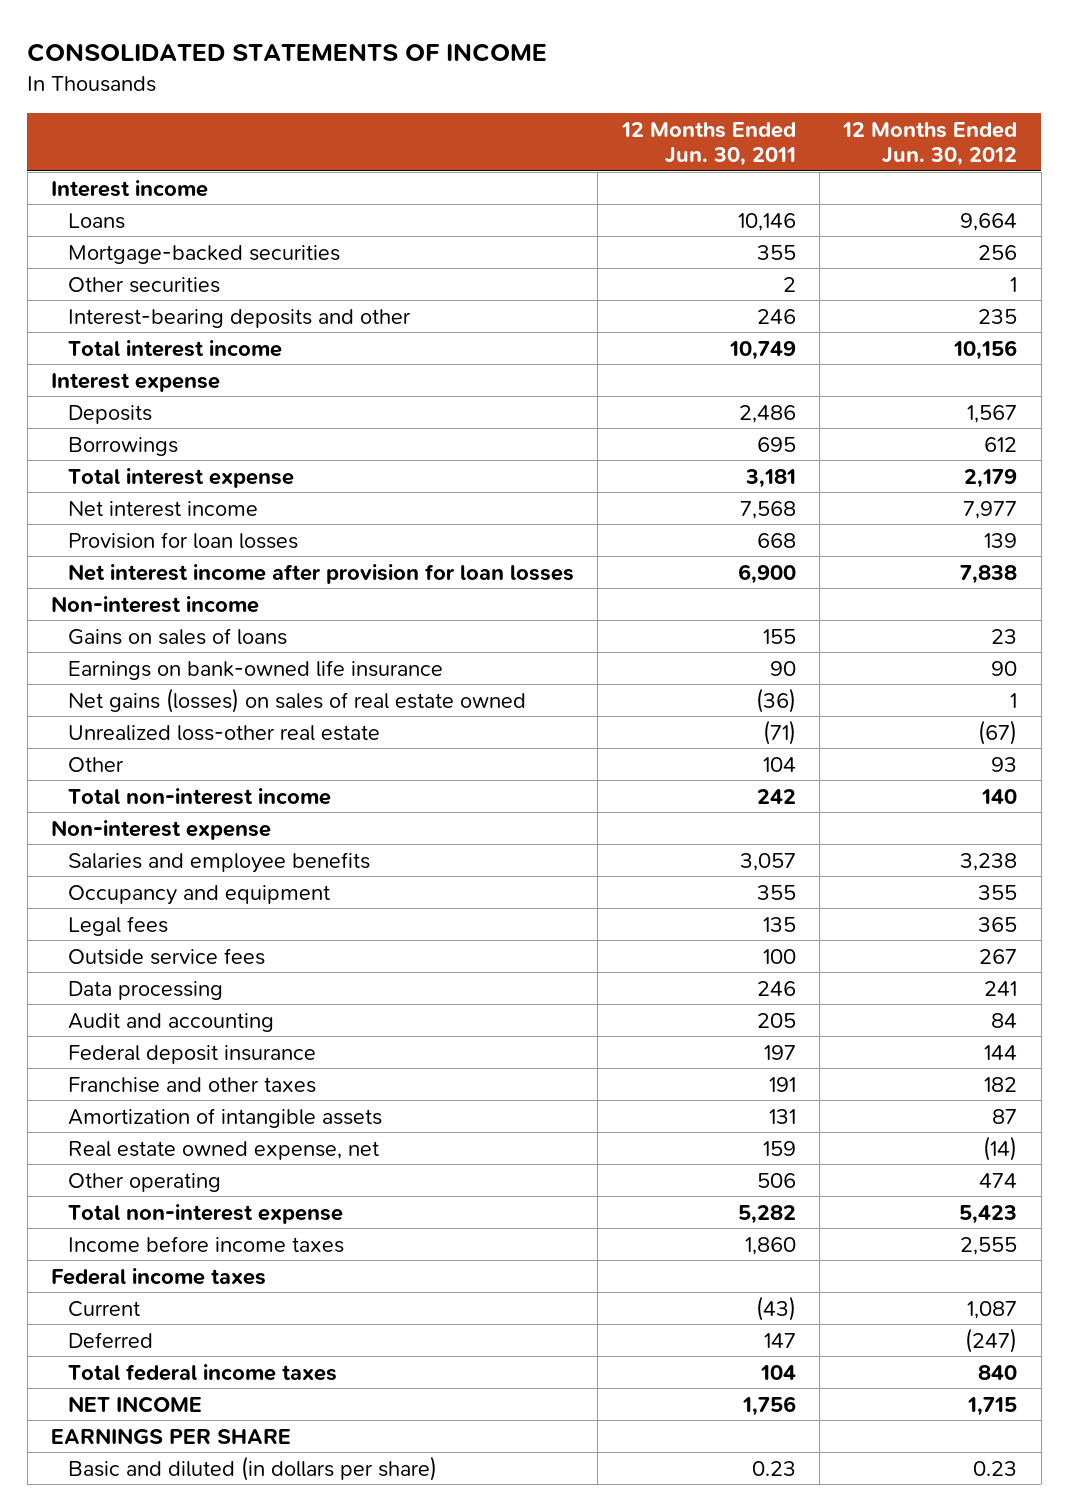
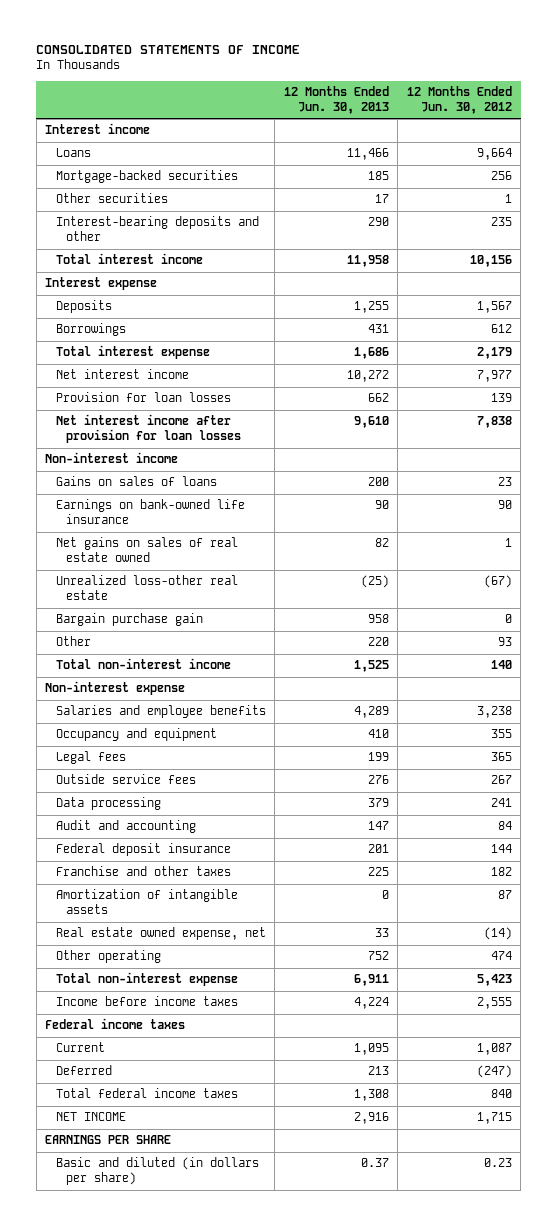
[620,121,796,167] 12 Months Ended Jun. 30, 2011 -> none
none -> [283,86,389,115] 12 Months Ended Jun. 30, 2013
[67,687,526,713] Net gains (losses) on sales of real estate owned -> [55,537,238,563] Net gains on sales of real estate owned
none -> [55,613,203,627] Bargain purchase gain

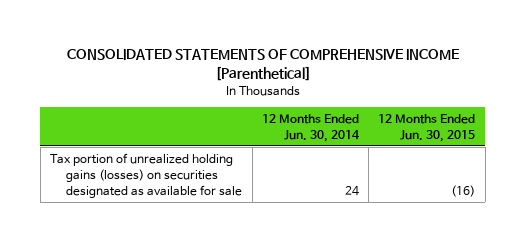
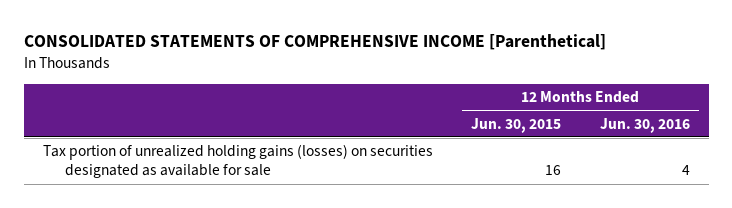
[261,113,360,142] 12 Months Ended Jun. 30, 2014 -> none
none -> [599,117,690,133] Jun. 30, 2016
[451,184,476,197] (16) -> [545,165,562,176] 16

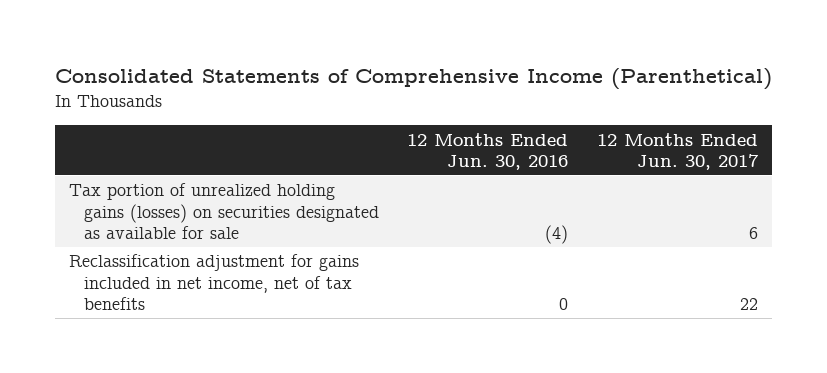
[23,34,606,51] CONSOLIDATED STATEMENTS OF COMPREHENSIVE INCOME [Parenthetical] -> [54,67,772,90] Consolidated Statements of Comprehensive Income (Parenthetical)
[471,117,562,133] Jun. 30, 2015 -> none
none -> [596,132,759,170] 12 Months Ended Jun. 30, 2017
[681,165,690,176] 4 -> [545,224,569,244] (4)
none -> [68,254,359,310] Reclassification adjustment for gains included in net income, net of tax benefits

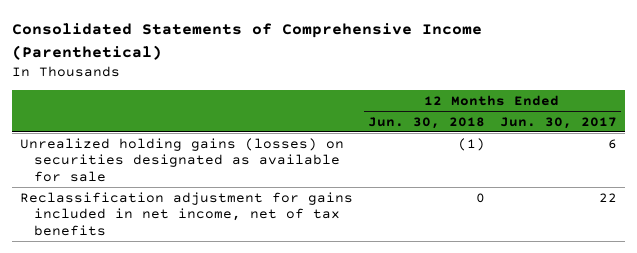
[407,132,569,170] 12 Months Ended Jun. 30, 2016 -> none
none -> [367,116,485,129] Jun. 30, 2018
[68,183,380,239] Tax portion of unrealized holding gains (losses) on securities designated as available for sale -> [19,137,344,183] Unrealized holding gains (losses) on securities designated as available for sale

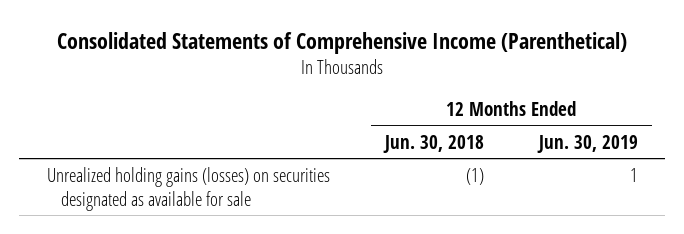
[500,116,618,129] Jun. 30, 2017 -> none
none -> [536,134,638,153] Jun. 30, 2019
[19,191,353,237] Reclassification adjustment for gains included in net income, net of tax benefits -> none

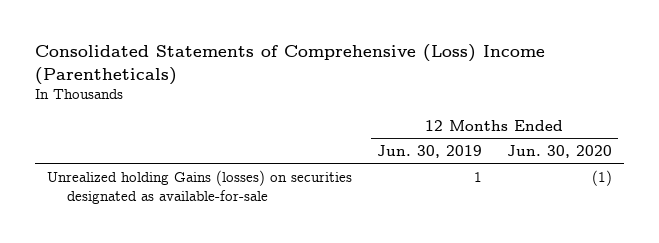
[57,31,628,54] Consolidated Statements of Comprehensive Income (Parenthetical) -> [35,44,546,85] Consolidated Statements of Comprehensive (Loss) Income (Parentheticals)
[382,134,484,153] Jun. 30, 2018 -> none
none -> [506,145,612,159] Jun. 30, 2020
[46,166,330,211] Unrealized holding gains (losses) on securities designated as available for sale -> [47,170,353,204] Unrealized holding Gains (losses) on securities designated as available-for-sale

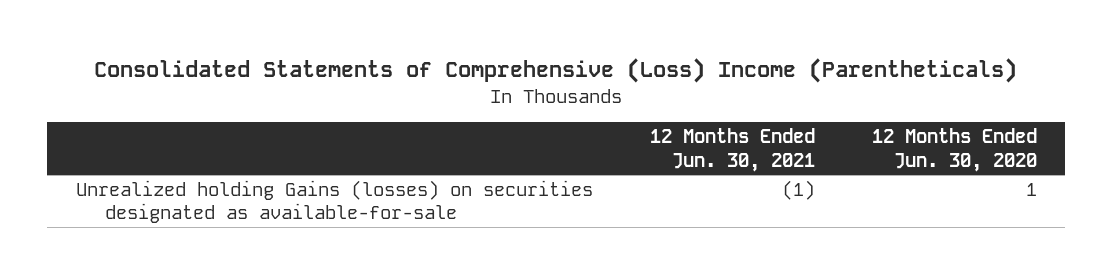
[376,145,482,159] Jun. 30, 2019 -> none
none -> [649,128,815,172] 12 Months Ended Jun. 30, 2021
[591,170,612,187] (1) -> [1025,182,1037,196] 1

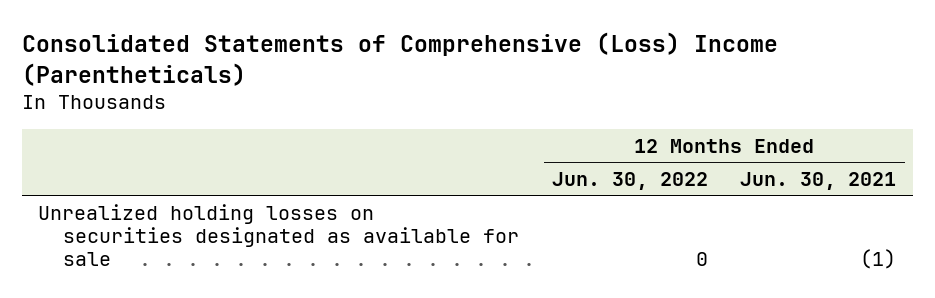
[871,128,1037,172] 12 Months Ended Jun. 30, 2020 -> none
none -> [551,171,708,190] Jun. 30, 2022
[75,179,593,224] Unrealized holding Gains (losses) on securities designated as available-for-sale -> [38,203,520,267] Unrealized holding losses on securities designated as available for sale

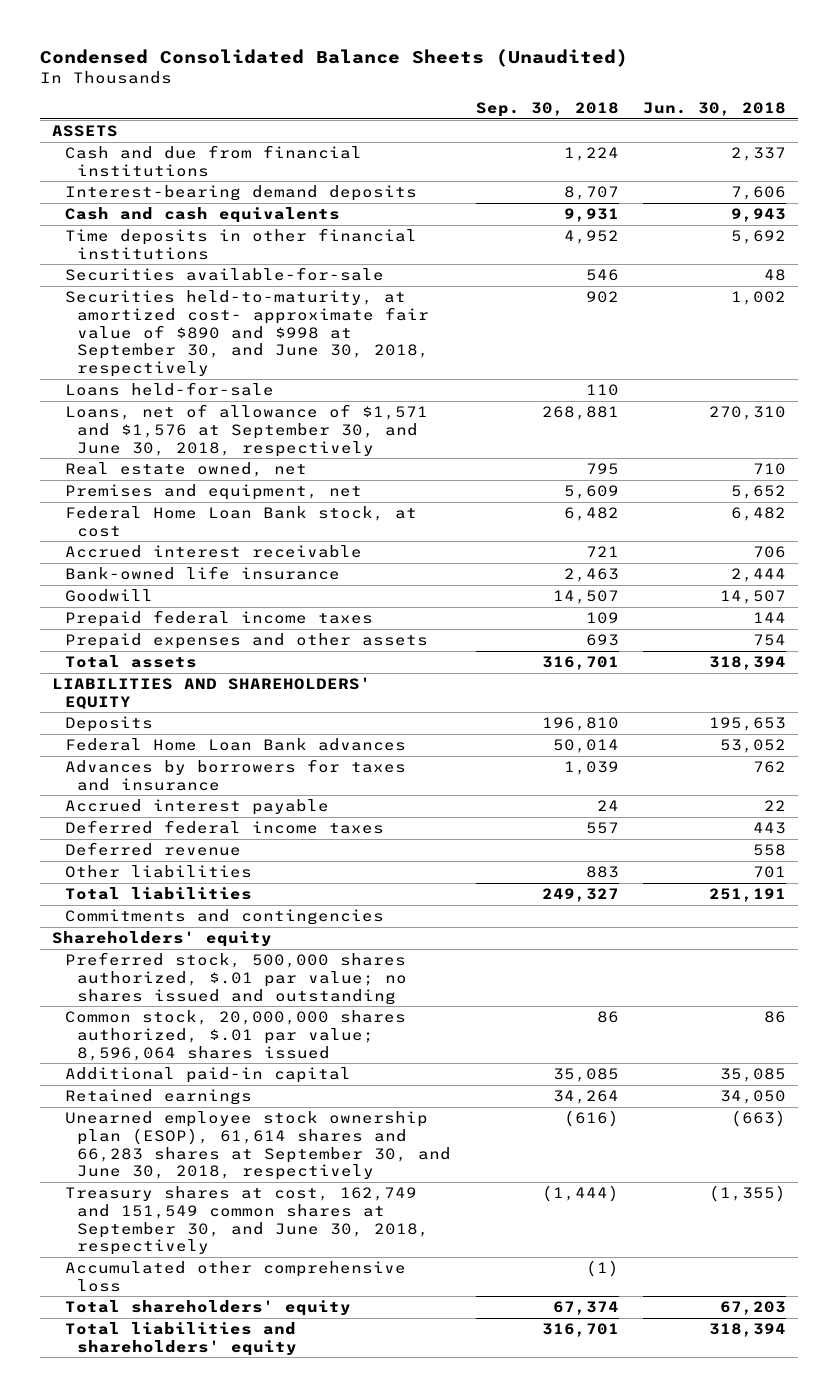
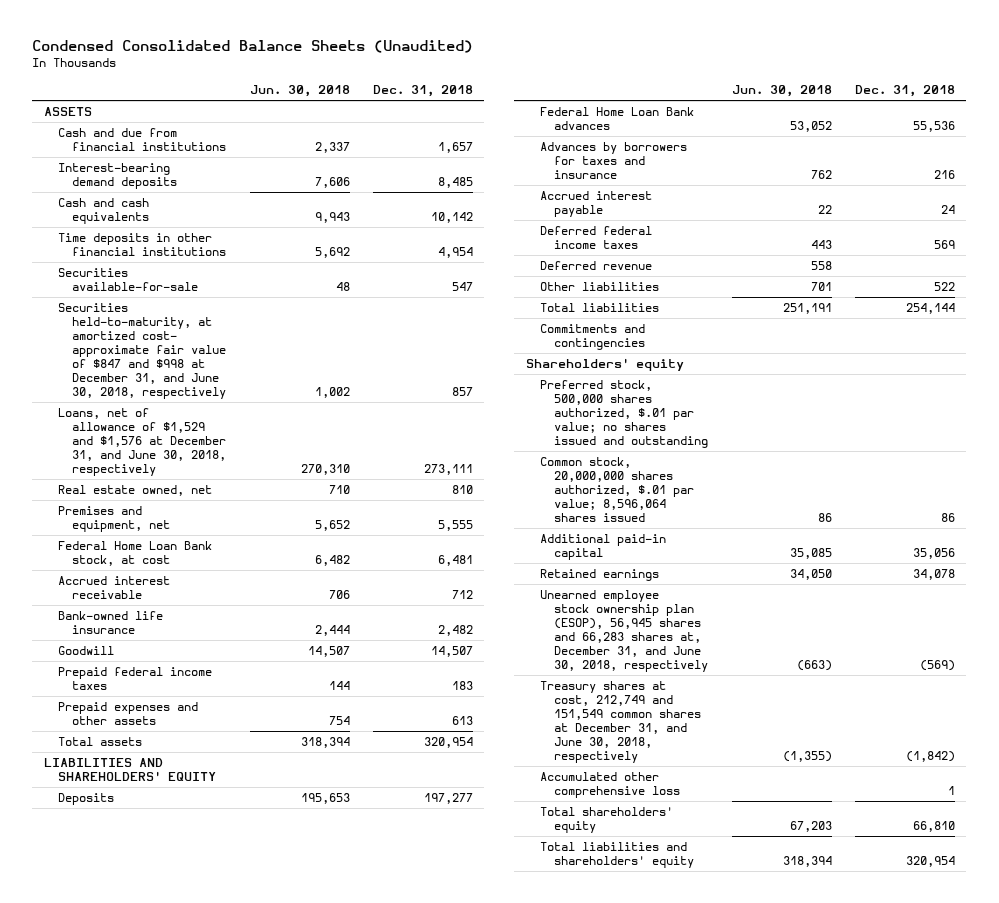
[475,102,619,118] Sep. 30, 2018 -> none
none -> [372,85,473,98] Dec. 31, 2018
[64,381,274,396] Loans held-for-sale -> none
[64,289,430,378] Securities held-to-maturity, at amortized cost- approximate fair value of $890 and $998 at September 30, and June 30, 2018, respectively -> [58,303,227,400] Securities held-to-maturity, at amortized cost- approximate fair value of $847 and $998 at December 31, and June 30, 2018, respectively
[64,403,428,457] Loans, net of allowance of $1,571 and $1,576 at September 30, and June 30, 2018, respectively -> [58,408,227,477] Loans, net of allowance of $1,529 and $1,576 at December 31, and June 30, 2018, respectively
[64,1110,452,1181] Unearned employee stock ownership plan (ESOP), 61,614 shares and 66,283 shares at September 30, and June 30, 2018, respectively -> [540,590,709,673] Unearned employee stock ownership plan (ESOP), 56,945 shares and 66,283 shares at, December 31, and June 30, 2018, respectively
[64,1185,430,1256] Treasury shares at cost, 162,749 and 151,549 common shares at September 30, and June 30, 2018, respectively -> [540,681,702,764] Treasury shares at cost, 212,749 and 151,549 common shares at December 31, and June 30, 2018, respectively

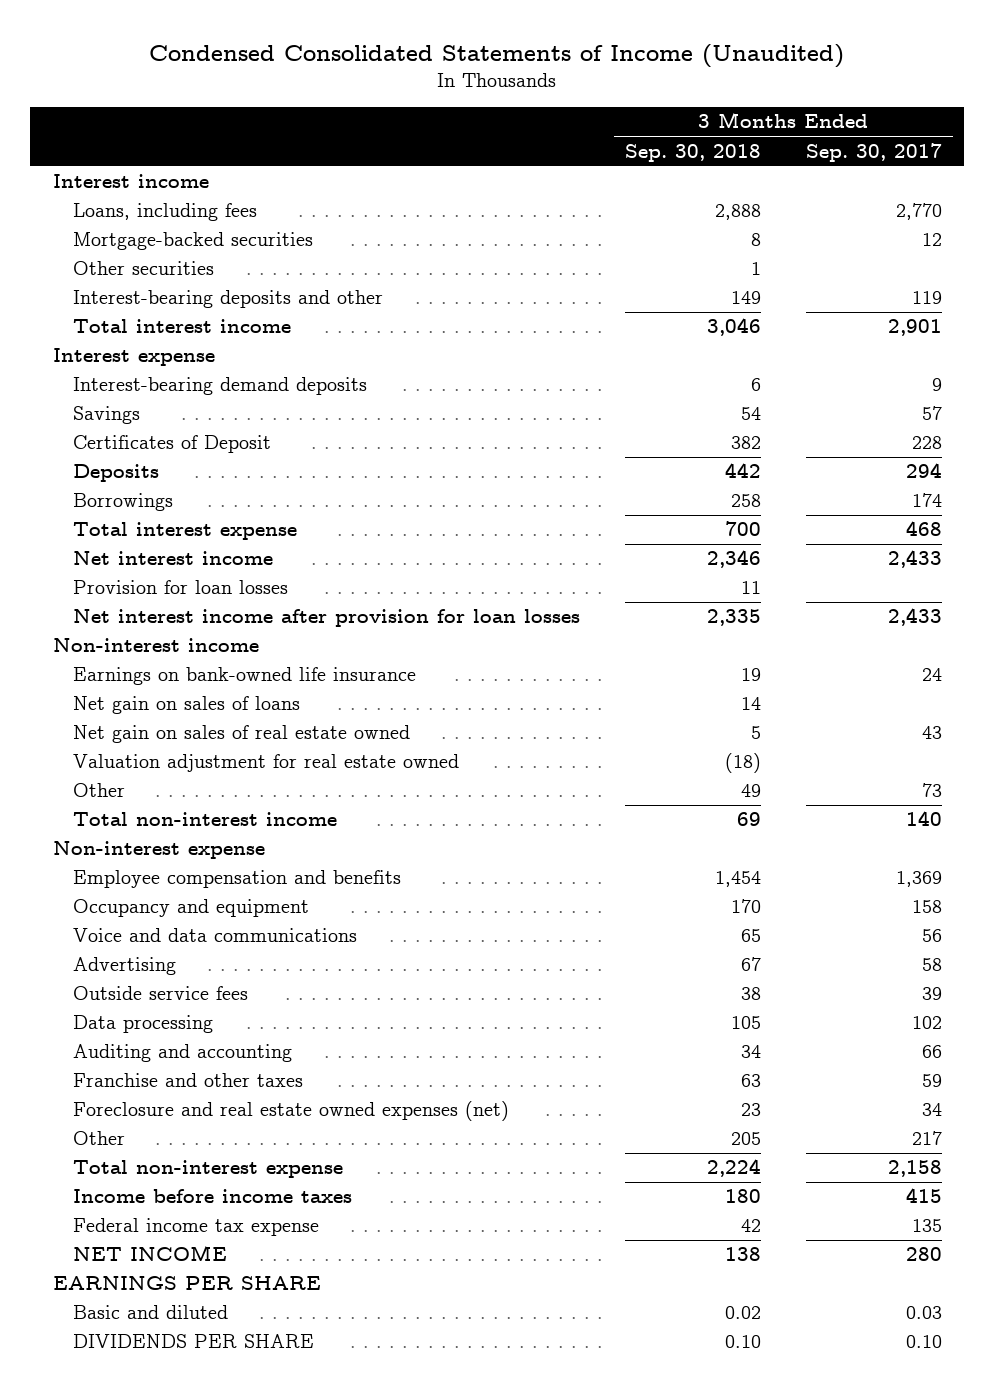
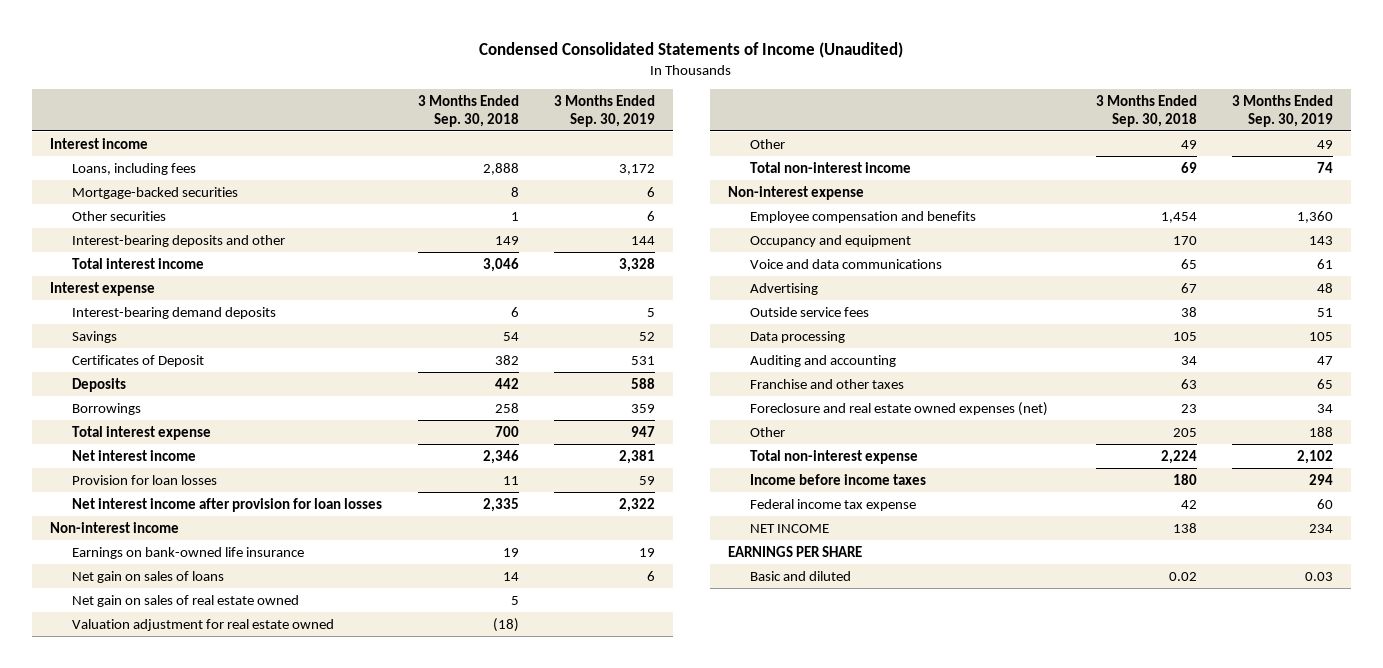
[805,142,942,162] Sep. 30, 2017 -> none
none -> [554,95,656,127] 3 Months Ended Sep. 30, 2019
[73,1334,315,1349] DIVIDENDS PER SHARE -> none

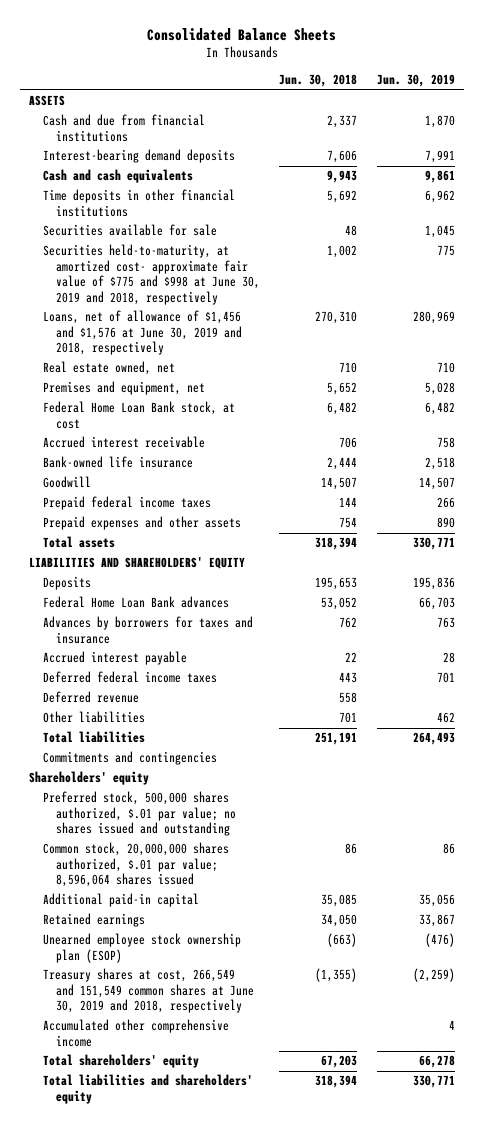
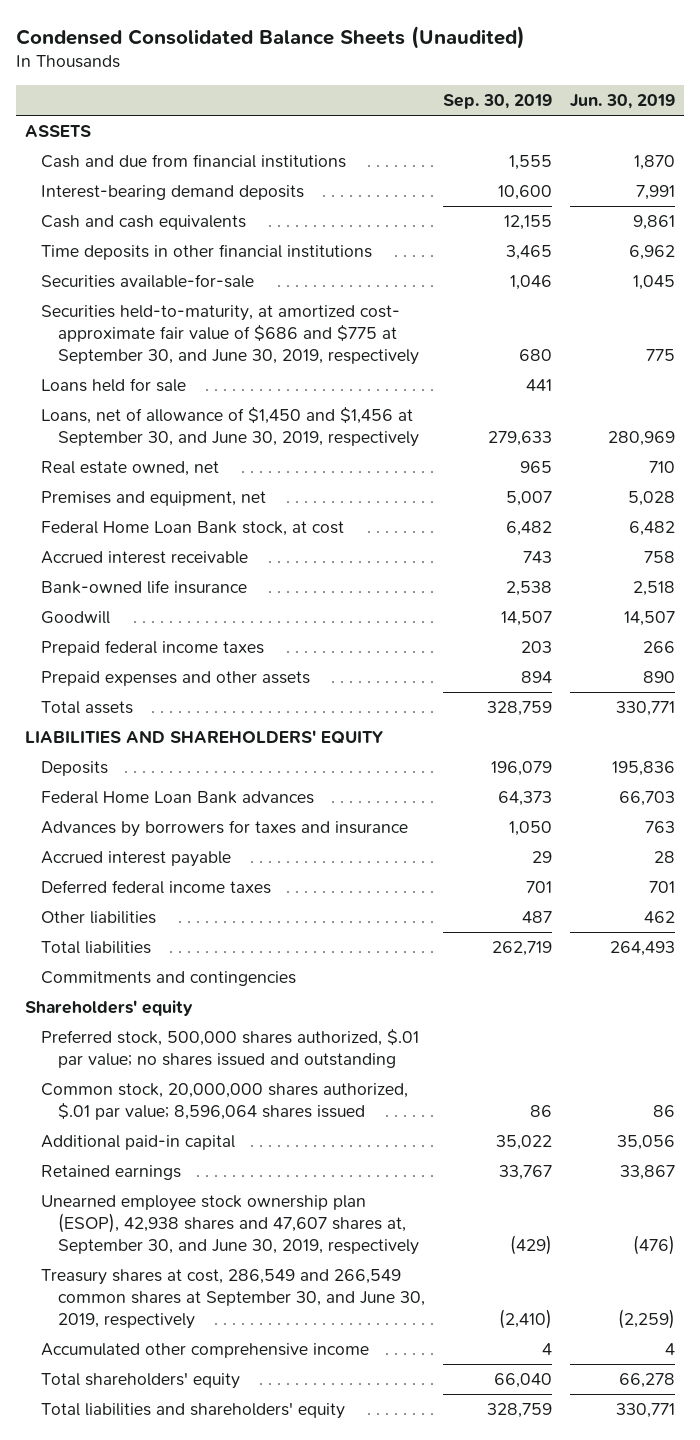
[146,27,336,41] Consolidated Balance Sheets -> [16,25,526,49] Condensed Consolidated Balance Sheets (Unaudited)
[279,74,358,88] Jun. 30, 2018 -> none
none -> [442,94,552,110] Sep. 30, 2019
[42,224,217,237] Securities available for sale -> [41,274,255,289] Securities available-for-sale
[42,244,260,305] Securities held-to-maturity, at amortized cost- approximate fair value of $775 and $998 at June 30, 2019 and 2018, respectively -> [41,305,419,366] Securities held-to-maturity, at amortized cost- approximate fair value of $686 and $775 at September 30, and June 30, 2019, respectively
none -> [41,378,187,393] Loans held for sale
[42,310,242,356] Loans, net of allowance of $1,456 and $1,576 at June 30, 2019 and 2018, respectively -> [41,407,419,448] Loans, net of allowance of $1,450 and $1,456 at September 30, and June 30, 2019, respectively
[42,691,139,704] Deferred revenue -> none
[42,933,241,963] Unearned employee stock ownership plan (ESOP) -> [41,1195,419,1256] Unearned employee stock ownership plan (ESOP), 42,938 shares and 47,607 shares at, September 30, and June 30, 2019, respectively
[42,968,254,1014] Treasury shares at cost, 266,549 and 151,549 common shares at June 30, 2019 and 2018, respectively -> [41,1269,425,1330] Treasury shares at cost, 286,549 and 266,549 common shares at September 30, and June 30, 2019, respectively

